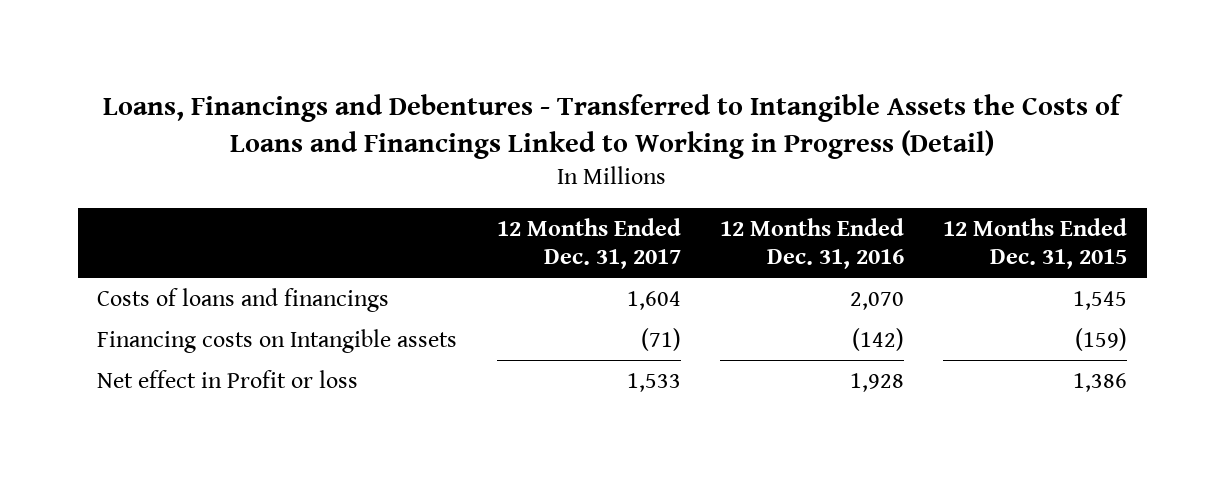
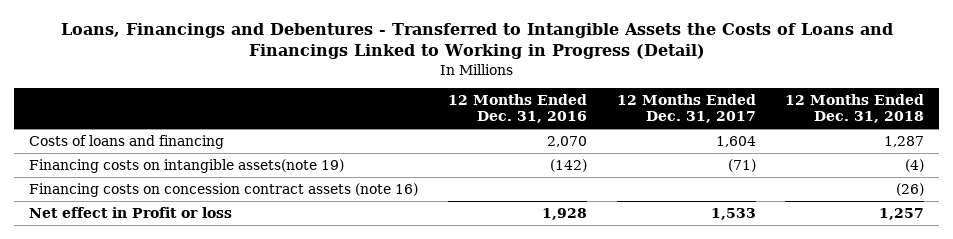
[943,217,1128,270] 12 Months Ended Dec. 31, 2015 -> none
none -> [785,93,925,124] 12 Months Ended Dec. 31, 2018
[97,287,390,312] Costs of loans and financings -> [28,134,224,149] Costs of loans and financing
[97,328,458,353] Financing costs on Intangible assets -> [28,158,344,173] Financing costs on intangible assets(note 19)
none -> [28,182,418,197] Financing costs on concession contract assets (note 16)

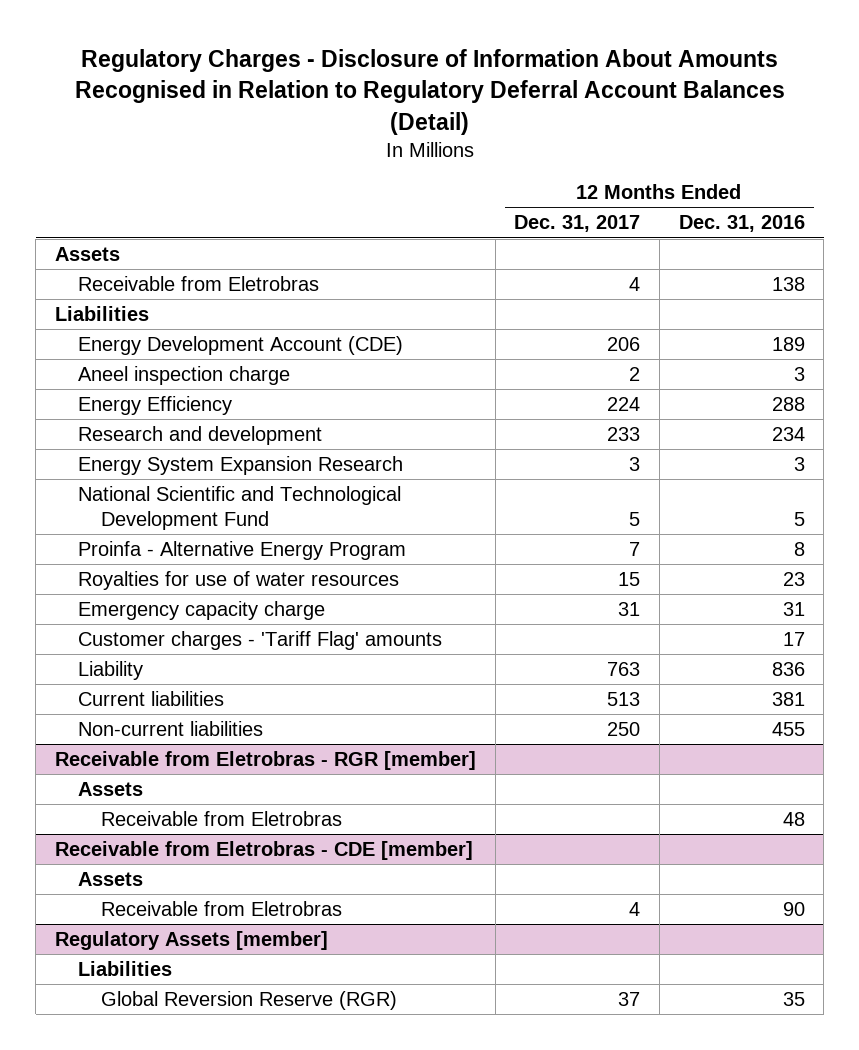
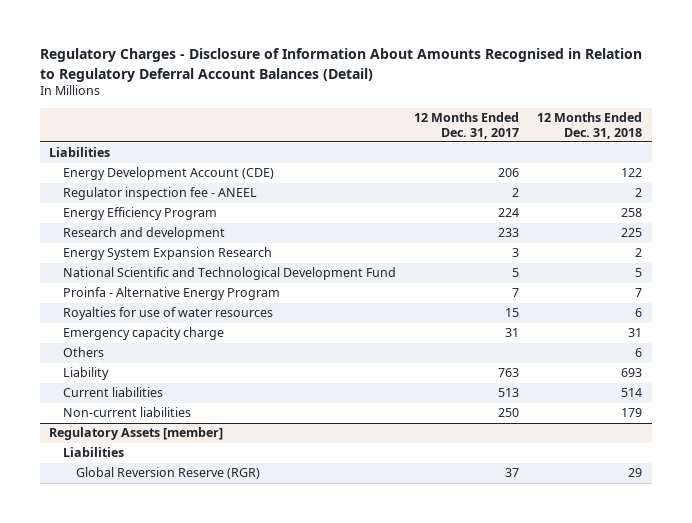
[678,215,805,233] Dec. 31, 2016 -> none
none -> [537,111,643,139] 12 Months Ended Dec. 31, 2018
[54,247,120,262] Assets -> none
[78,276,320,292] Receivable from Eletrobras -> none
[78,366,291,386] Aneel inspection charge -> [62,187,257,201] Regulator inspection fee - ANEEL
[78,396,233,416] Energy Efficiency -> [62,207,217,221] Energy Efficiency Program
[78,631,443,651] Customer charges - 'Tariff Flag' amounts -> none
none -> [62,347,104,358] Others
[54,751,476,771] Receivable from Eletrobras - RGR [member] -> none
[78,782,144,797] Assets -> none
[101,811,343,827] Receivable from Eletrobras -> none
[54,841,473,861] Receivable from Eletrobras - CDE [member] -> none
[78,872,144,887] Assets -> none
[101,901,343,917] Receivable from Eletrobras -> none

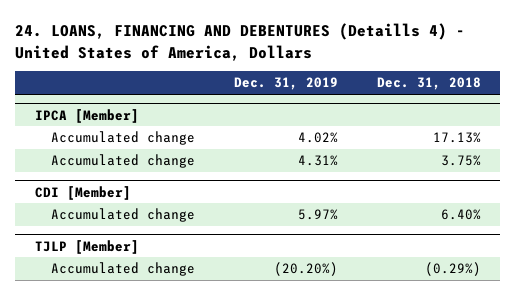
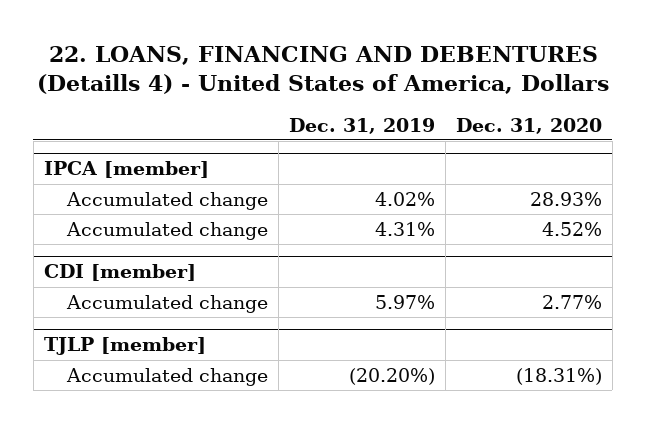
[15,23,466,61] 24. LOANS, FINANCING AND DEBENTURES (Detaills 4) - United States of America, Dollars -> [36,46,609,94] 22. LOANS, FINANCING AND DEBENTURES (Detaills 4) - United States of America, Dollars
[376,77,481,91] Dec. 31, 2018 -> none
none -> [456,117,603,134] Dec. 31, 2020
[34,108,139,123] IPCA [Member] -> [43,161,209,179] IPCA [member]
[34,185,131,200] CDI [Member] -> [43,264,196,282] CDI [member]
[34,239,139,254] TJLP [Member] -> [43,337,206,356] TJLP [member]

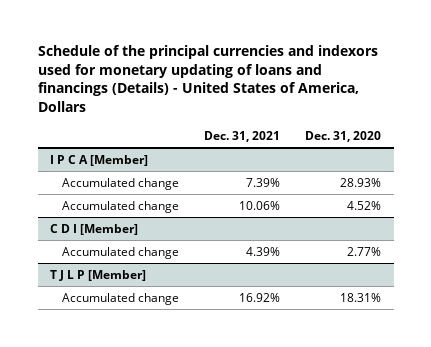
[36,46,609,94] 22. LOANS, FINANCING AND DEBENTURES (Detaills 4) - United States of America, Dollars -> [37,45,378,112] Schedule of the principal currencies and indexors used for monetary updating of loans and financings (Details) - United States of America, Dollars
[289,117,436,134] Dec. 31, 2019 -> none
none -> [204,130,281,142] Dec. 31, 2021
[43,161,209,179] IPCA [member] -> [50,154,149,166] I P C A [Member]
[43,264,196,282] CDI [member] -> [50,223,139,235] C D I [Member]
[43,337,206,356] TJLP [member] -> [50,269,147,281] T J L P [Member]
[516,368,603,386] (18.31%) -> [340,292,382,302] 18.31%

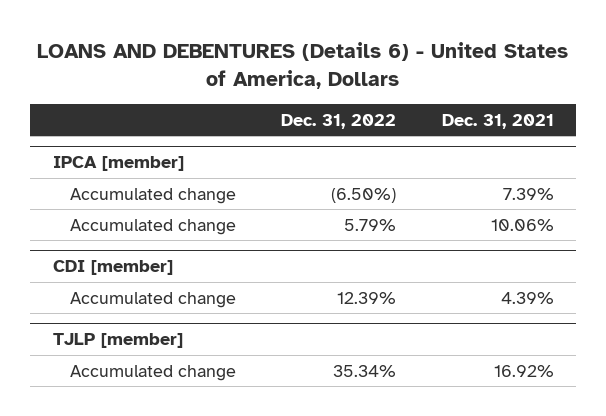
[37,45,378,112] Schedule of the principal currencies and indexors used for monetary updating of loans and financings (Details) - United States of America, Dollars -> [37,41,569,89] LOANS AND DEBENTURES (Details 6) - United States of America, Dollars
[305,130,382,142] Dec. 31, 2020 -> none
none -> [281,113,397,129] Dec. 31, 2022
[50,154,149,166] I P C A [Member] -> [52,156,184,172] IPCA [member]
[50,223,139,235] C D I [Member] -> [52,260,173,276] CDI [member]
[50,269,147,281] T J L P [Member] -> [52,333,183,349] TJLP [member]

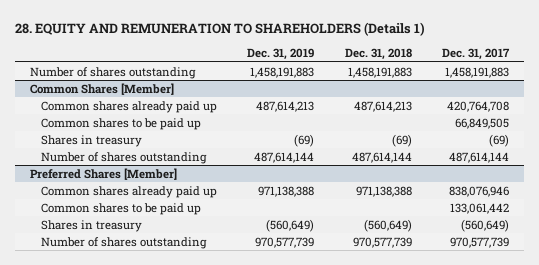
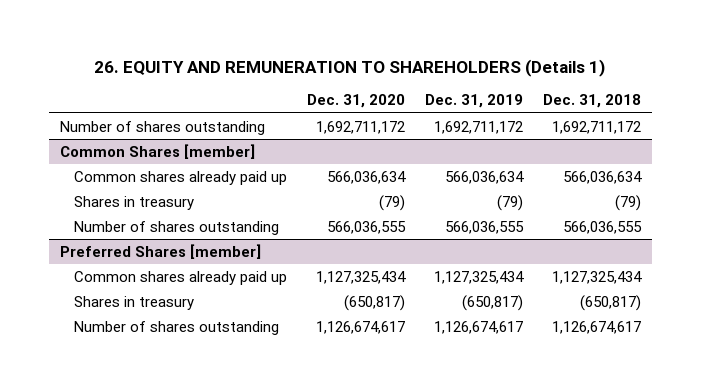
[15,22,426,37] 28. EQUITY AND REMUNERATION TO SHAREHOLDERS (Details 1) -> [94,58,606,77] 26. EQUITY AND REMUNERATION TO SHAREHOLDERS (Details 1)
[441,48,510,61] Dec. 31, 2017 -> none
none -> [306,94,405,109] Dec. 31, 2020
[41,117,202,130] Common shares to be paid up -> none
[41,202,202,215] Common shares to be paid up -> none
[250,66,315,78] 1,458,191,883 -> [434,120,524,134] 1,692,711,172
[347,66,412,78] 1,458,191,883 -> [552,120,642,134] 1,692,711,172
[30,82,175,95] Common Shares [Member] -> [59,143,255,159] Common Shares [member]
[256,100,315,112] 487,614,213 -> [445,170,525,184] 566,036,634
[353,100,412,112] 487,614,213 -> [563,170,643,184] 566,036,634
[294,133,315,147] (69) -> [497,194,524,211] (79)
[391,133,412,147] (69) -> [615,194,642,211] (79)
[254,151,315,163] 487,614,144 -> [445,220,525,234] 566,036,555
[351,151,412,163] 487,614,144 -> [563,220,643,234] 566,036,555
[30,167,178,180] Preferred Shares [Member] -> [59,243,261,259] Preferred Shares [member]
[258,185,315,197] 971,138,388 -> [434,270,525,284] 1,127,325,434
[355,185,412,197] 971,138,388 -> [552,270,643,284] 1,127,325,434
[266,218,315,232] (560,649) -> [462,294,524,311] (650,817)
[363,218,412,232] (560,649) -> [580,294,642,311] (650,817)
[255,236,315,248] 970,577,739 -> [434,320,524,334] 1,126,674,617
[352,236,412,248] 970,577,739 -> [552,320,642,334] 1,126,674,617

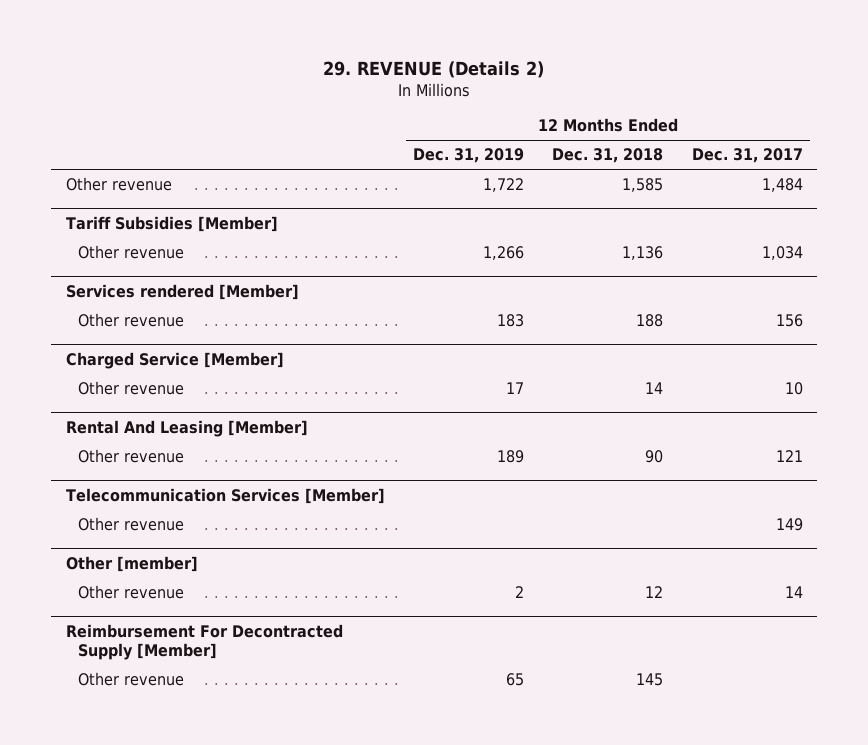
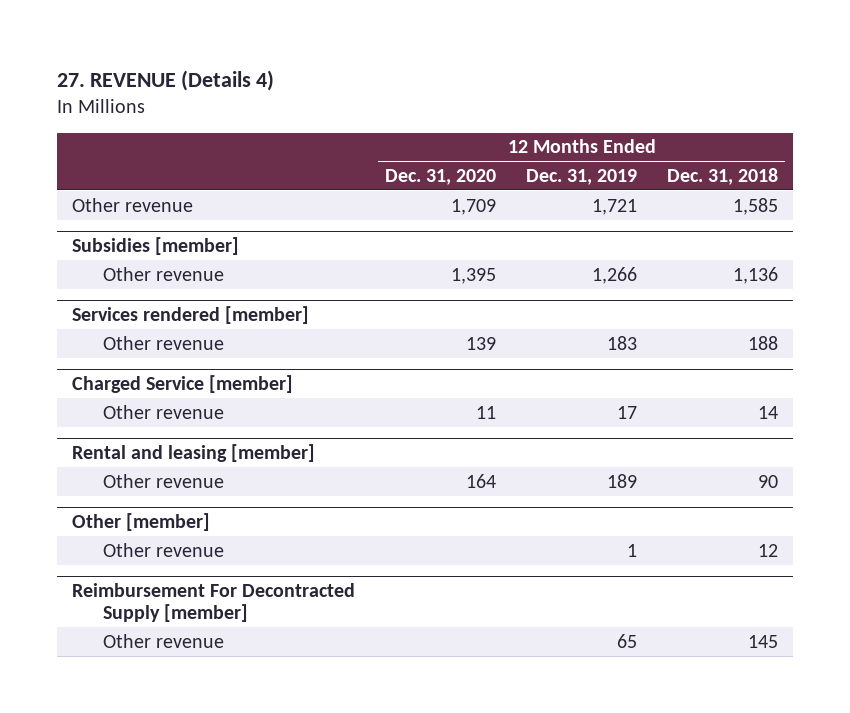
[323,61,545,79] 29. REVENUE (Details 2) -> [57,70,275,92] 27. REVENUE (Details 4)
[691,148,803,164] Dec. 31, 2017 -> none
none -> [385,168,497,185] Dec. 31, 2020
[482,178,524,193] 1,722 -> [592,198,638,215] 1,721
[65,215,278,232] Tariff Subsidies [Member] -> [72,236,240,255] Subsidies [member]
[65,283,299,300] Services rendered [Member] -> [72,305,310,324] Services rendered [member]
[65,351,284,369] Charged Service [Member] -> [72,374,294,393] Charged Service [member]
[65,419,308,437] Rental And Leasing [Member] -> [72,443,316,462] Rental and leasing [member]
[65,487,385,504] Telecommunication Services [Member] -> none
[77,517,184,532] Other revenue -> none
[514,586,524,599] 2 -> [627,543,638,557] 1
[65,623,343,661] Reimbursement For Decontracted Supply [Member] -> [72,582,356,622] Reimbursement For Decontracted Supply [member]

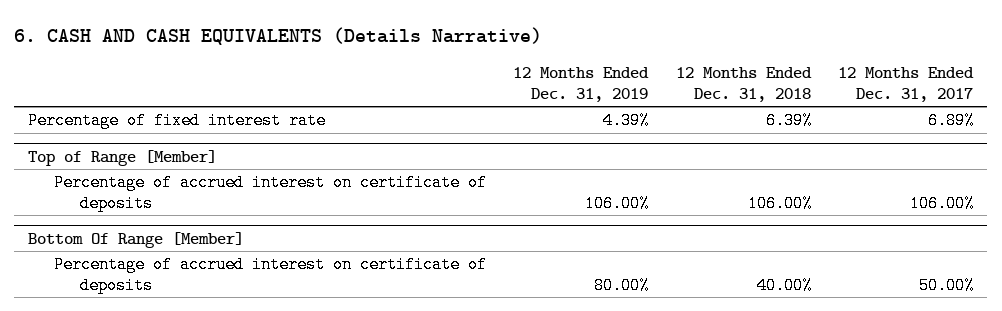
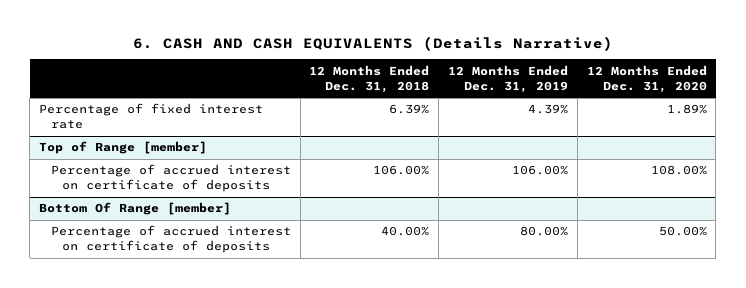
[838,67,975,102] 12 Months Ended Dec. 31, 2017 -> none
none -> [586,64,707,93] 12 Months Ended Dec. 31, 2020
[28,149,218,166] Top of Range [Member] -> [39,141,208,155] Top of Range [member]
[28,231,245,248] Bottom Of Range [Member] -> [39,202,232,216] Bottom Of Range [member]

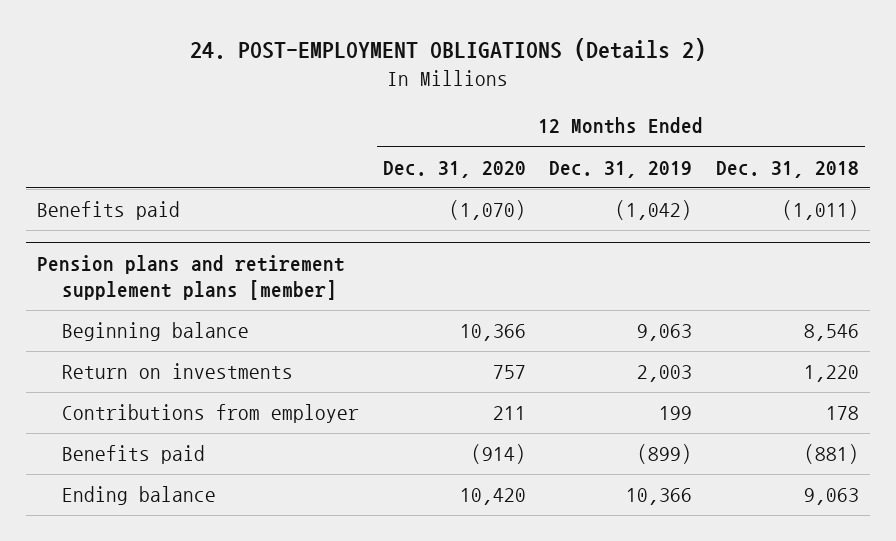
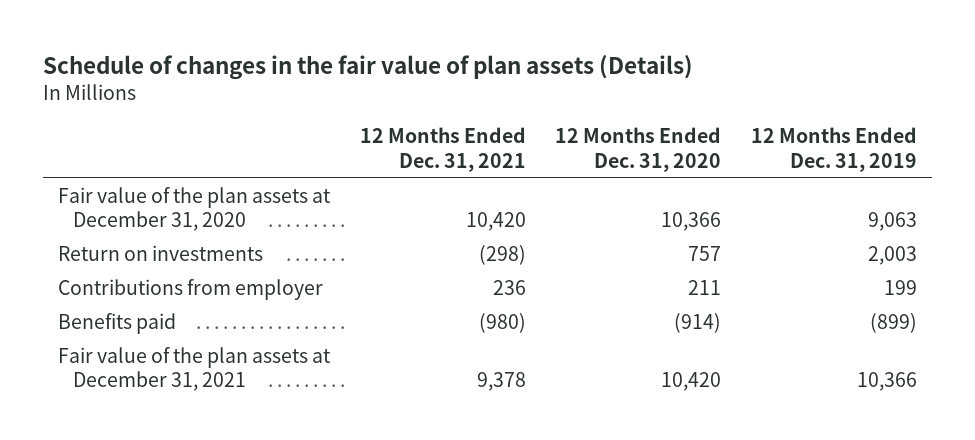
[190,38,707,62] 24. POST-EMPLOYMENT OBLIGATIONS (Details 2) -> [43,54,694,80] Schedule of changes in the fair value of plan assets (Details)
[715,160,859,178] Dec. 31, 2018 -> none
none -> [359,127,526,172] 12 Months Ended Dec. 31, 2021
[37,201,181,221] Benefits paid -> none
[37,255,346,300] Pension plans and retirement supplement plans [member] -> none
[62,322,250,342] Beginning balance -> [58,187,332,232] Fair value of the plan assets at December 31, 2020
[62,486,217,506] Ending balance -> [58,347,332,392] Fair value of the plan assets at December 31, 2021

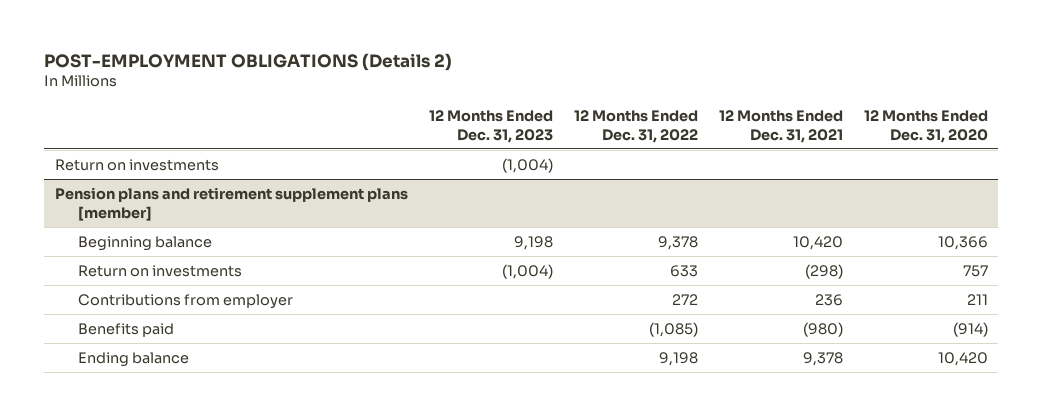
[43,54,694,80] Schedule of changes in the fair value of plan assets (Details) -> [43,52,452,71] POST-EMPLOYMENT OBLIGATIONS (Details 2)
[750,127,917,172] 12 Months Ended Dec. 31, 2019 -> none
none -> [428,109,553,143] 12 Months Ended Dec. 31, 2023
none -> [573,109,698,143] 12 Months Ended Dec. 31, 2022
none -> [54,158,219,171] Return on investments
none -> [54,186,408,221] Pension plans and retirement supplement plans [member]
[58,187,332,232] Fair value of the plan assets at December 31, 2020 -> [77,235,212,251] Beginning balance
[58,347,332,392] Fair value of the plan assets at December 31, 2021 -> [77,351,189,367] Ending balance

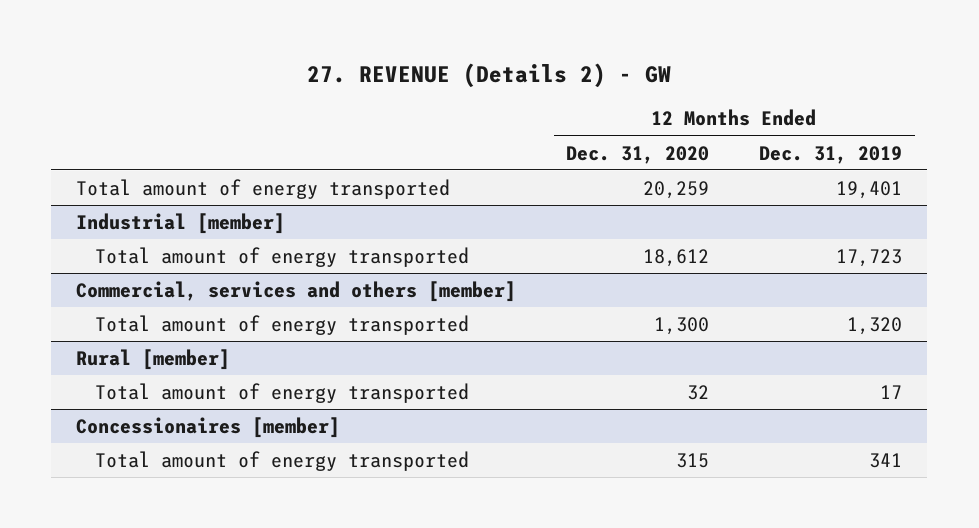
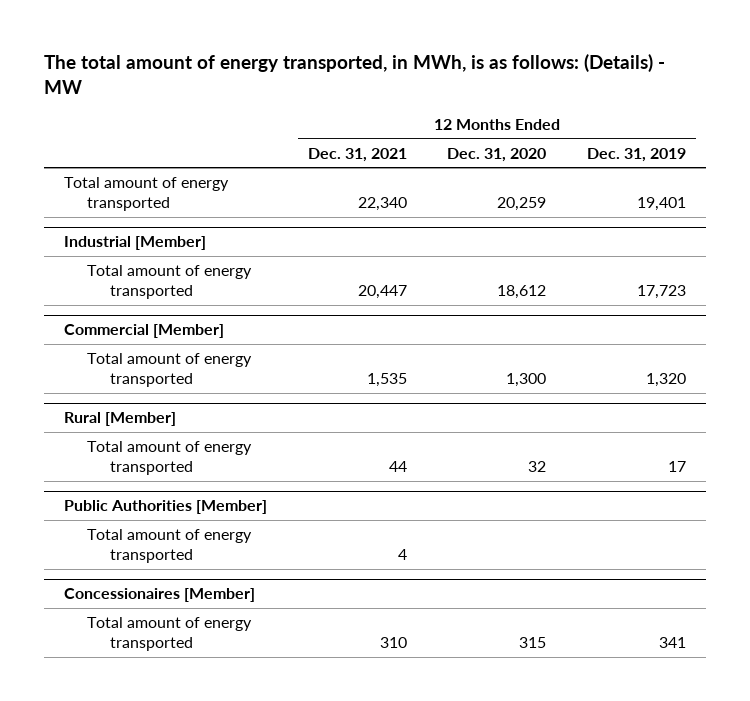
[307,62,672,88] 27. REVENUE (Details 2) - GW -> [44,53,666,94] The total amount of energy transported, in MWh, is as follows: (Details) - MW
none -> [307,147,407,162] Dec. 31, 2021
[76,212,286,234] Industrial [member] -> [64,236,207,251] Industrial [Member]
[76,280,517,302] Commercial, services and others [member] -> none
none -> [64,324,225,339] Commercial [Member]
[76,348,231,370] Rural [member] -> [64,412,177,427] Rural [Member]
none -> [64,500,268,515] Public Authorities [Member]
none -> [87,529,253,564] Total amount of energy transported
[76,416,341,438] Concessionaires [member] -> [64,588,256,603] Concessionaires [Member]

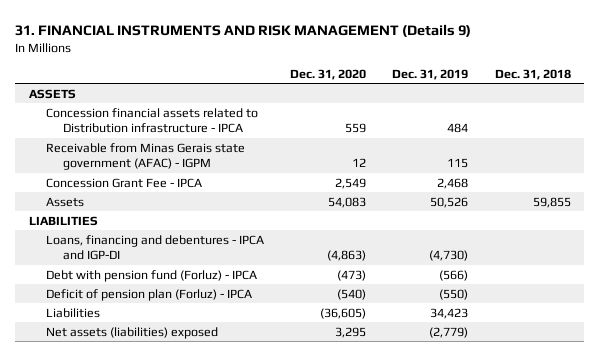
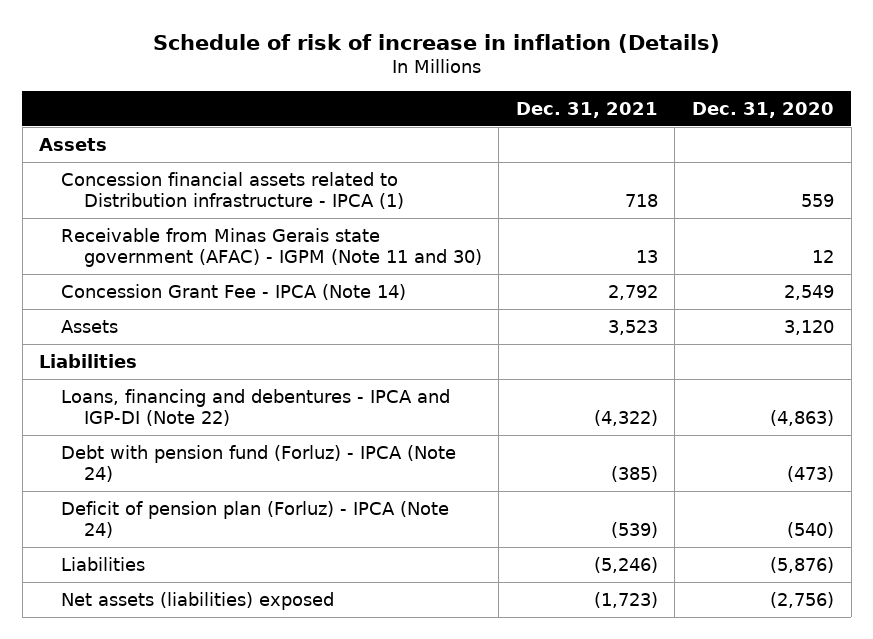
[15,23,472,37] 31. FINANCIAL INSTRUMENTS AND RISK MANAGEMENT (Details 9) -> [152,33,720,53] Schedule of risk of increase in inflation (Details)
[392,68,469,80] Dec. 31, 2019 -> none
[494,68,571,80] Dec. 31, 2018 -> none
none -> [515,101,658,118] Dec. 31, 2021
[28,88,76,99] ASSETS -> [39,137,108,151] Assets
[45,107,258,134] Concession financial assets related to Distribution infrastructure - IPCA -> [61,171,404,210] Concession financial assets related to Distribution infrastructure - IPCA (1)
[45,142,245,171] Receivable from Minas Gerais state government (AFAC) - IGPM -> [61,227,482,268] Receivable from Minas Gerais state government (AFAC) - IGPM (Note 11 and 30)
[45,177,202,188] Concession Grant Fee - IPCA -> [61,283,407,300] Concession Grant Fee - IPCA (Note 14)
[327,196,366,208] 54,083 -> [784,319,835,335] 3,120
[28,215,98,226] LIABILITIES -> [39,353,138,368] Liabilities
[45,234,264,261] Loans, financing and debentures - IPCA and IGP-DI -> [61,388,451,427] Loans, financing and debentures - IPCA and IGP-DI (Note 22)
[45,269,257,282] Debt with pension fund (Forluz) - IPCA -> [61,444,457,483] Debt with pension fund (Forluz) - IPCA (Note 24)
[45,288,252,301] Deficit of pension plan (Forluz) - IPCA -> [61,500,450,539] Deficit of pension plan (Forluz) - IPCA (Note 24)
[319,307,366,319] (36,605) -> [770,556,835,573] (5,876)
[334,326,366,338] 3,295 -> [770,591,835,608] (2,756)

